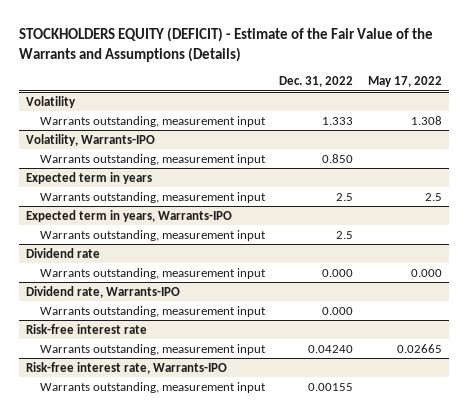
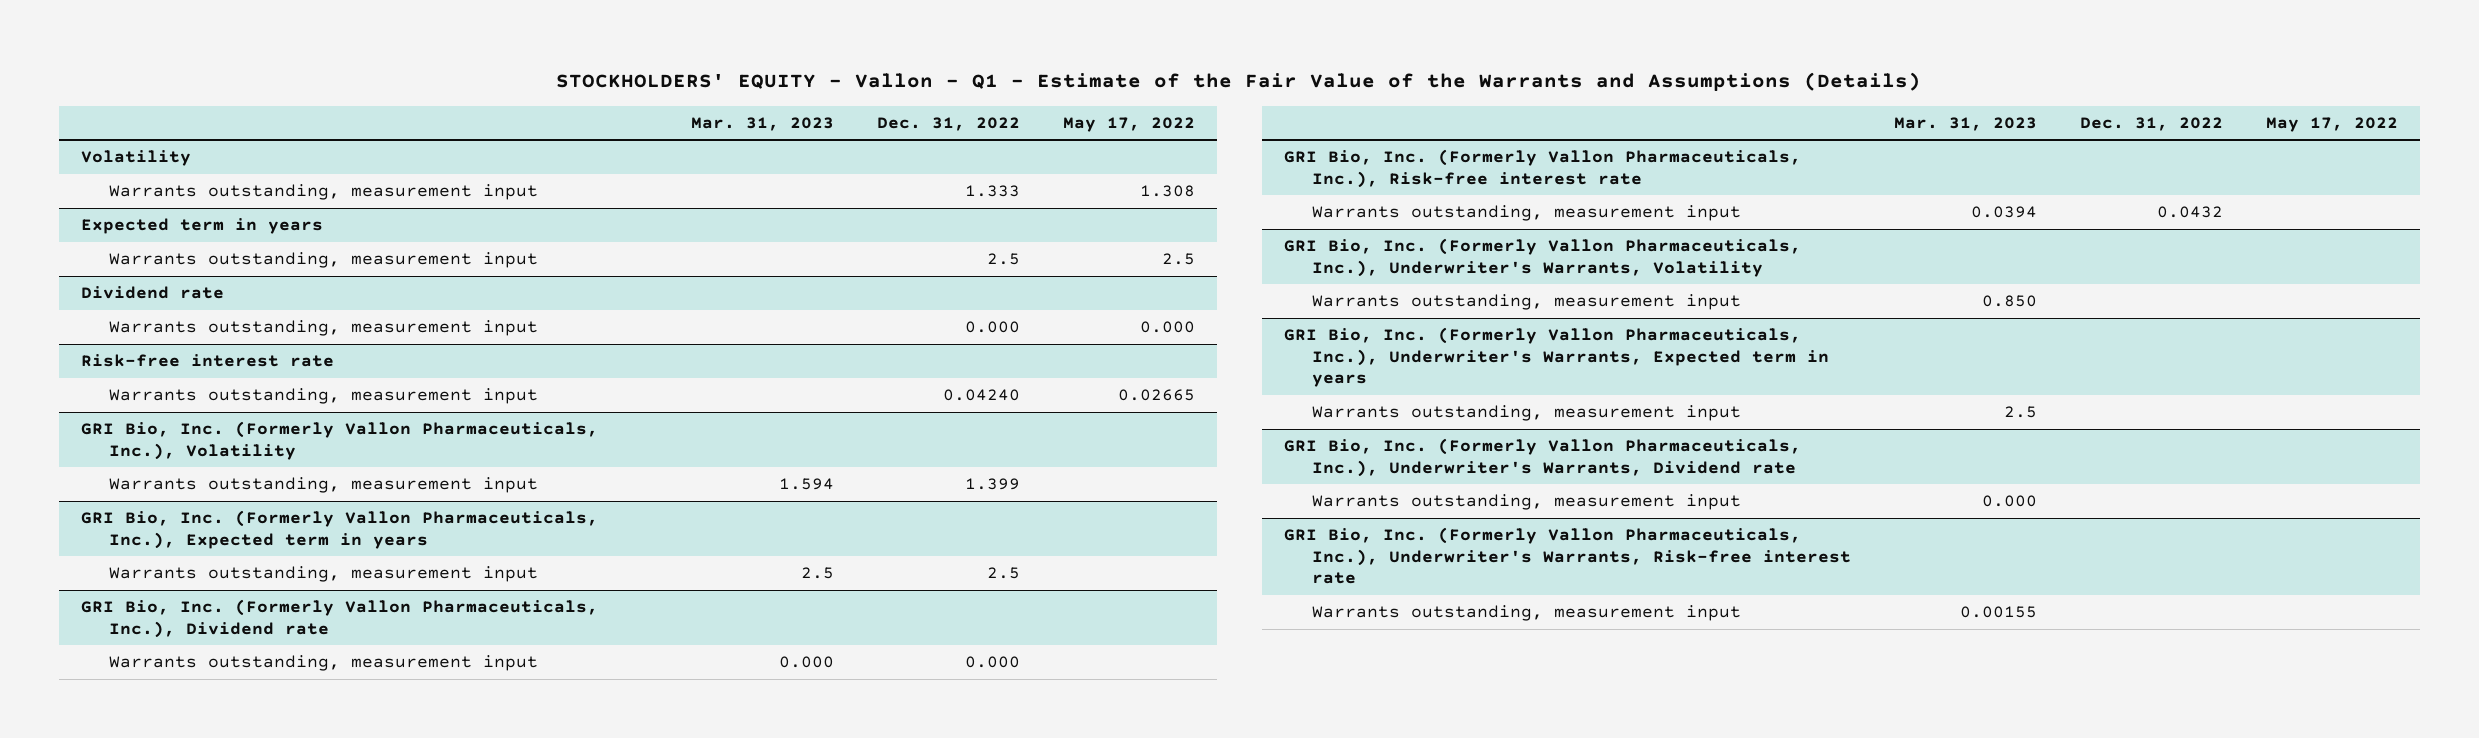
[19,27,434,63] STOCKHOLDERS EQUITY (DEFICIT) - Estimate of the Fair Value of the Warrants and Assumptions (Details) -> [556,72,1922,92] STOCKHOLDERS' EQUITY - Vallon - Q1 - Estimate of the Fair Value of the Warrants and Assumptions (Details)
none -> [691,116,835,131] Mar. 31, 2023
[26,133,156,146] Volatility, Warrants-IPO -> none
[40,153,267,165] Warrants outstanding, measurement input -> none
[26,209,233,222] Expected term in years, Warrants-IPO -> none
[40,229,267,241] Warrants outstanding, measurement input -> none
[26,285,181,298] Dividend rate, Warrants-IPO -> none
[40,305,267,317] Warrants outstanding, measurement input -> none
[26,361,228,374] Risk-free interest rate, Warrants-IPO -> none
none -> [80,421,598,460] GRI Bio, Inc. (Formerly Vallon Pharmaceuticals, Inc.), Volatility
[308,382,354,391] 0.00155 -> [965,478,1021,491] 1.399
none -> [80,510,598,549] GRI Bio, Inc. (Formerly Vallon Pharmaceuticals, Inc.), Expected term in years
none -> [109,566,539,583] Warrants outstanding, measurement input
none -> [80,599,598,638] GRI Bio, Inc. (Formerly Vallon Pharmaceuticals, Inc.), Dividend rate
none -> [109,655,539,672] Warrants outstanding, measurement input
none -> [1283,149,1801,188] GRI Bio, Inc. (Formerly Vallon Pharmaceuticals, Inc.), Risk-free interest rate
none -> [1312,205,1742,222] Warrants outstanding, measurement input
none -> [1283,238,1801,277] GRI Bio, Inc. (Formerly Vallon Pharmaceuticals, Inc.), Underwriter's Warrants, Volatility
none -> [1312,294,1742,311] Warrants outstanding, measurement input
none -> [1283,327,1830,388] GRI Bio, Inc. (Formerly Vallon Pharmaceuticals, Inc.), Underwriter's Warrants, Expected term in years
none -> [1312,405,1742,422] Warrants outstanding, measurement input
none -> [1283,438,1801,477] GRI Bio, Inc. (Formerly Vallon Pharmaceuticals, Inc.), Underwriter's Warrants, Dividend rate
none -> [1312,494,1742,511] Warrants outstanding, measurement input
none -> [1283,527,1852,585] GRI Bio, Inc. (Formerly Vallon Pharmaceuticals, Inc.), Underwriter's Warrants, Risk-free interest rate
none -> [1312,605,1742,622] Warrants outstanding, measurement input

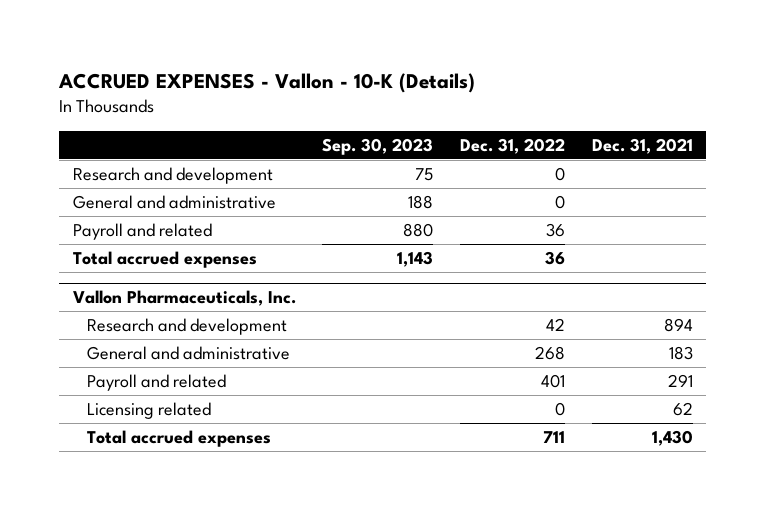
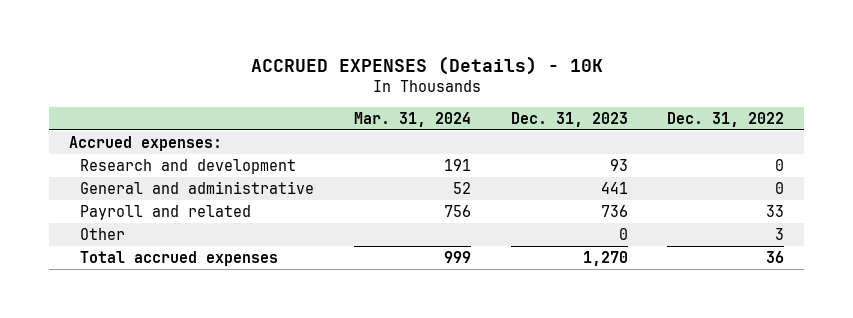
[58,72,476,93] ACCRUED EXPENSES - Vallon - 10-K (Details) -> [250,55,603,75] ACCRUED EXPENSES (Details) - 10K
[322,137,434,155] Sep. 30, 2023 -> none
[591,137,693,154] Dec. 31, 2021 -> none
none -> [353,112,471,128] Mar. 31, 2024
none -> [510,112,628,128] Dec. 31, 2023
none -> [68,135,222,151] Accrued expenses:
[546,223,566,238] 36 -> [766,204,785,217] 33
none -> [79,227,125,240] Other
[72,290,296,307] Vallon Pharmaceuticals, Inc. -> none
[86,318,287,336] Research and development -> none
[86,346,290,361] General and administrative -> none
[86,374,226,392] Payroll and related -> none
[86,402,211,420] Licensing related -> none
[86,430,271,448] Total accrued expenses -> none

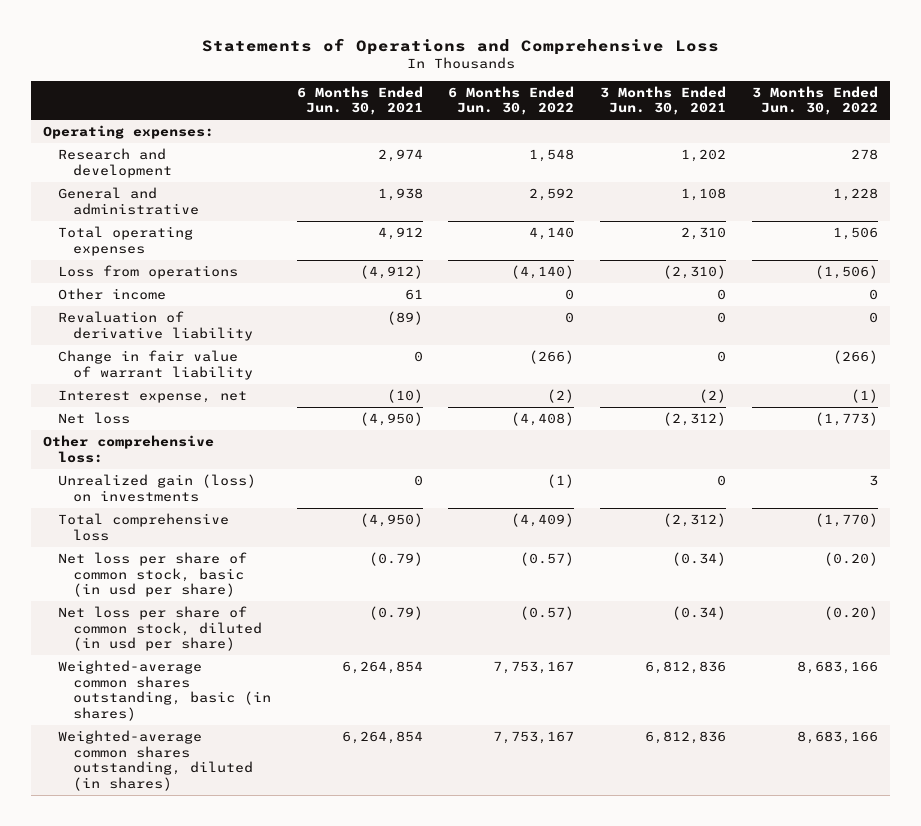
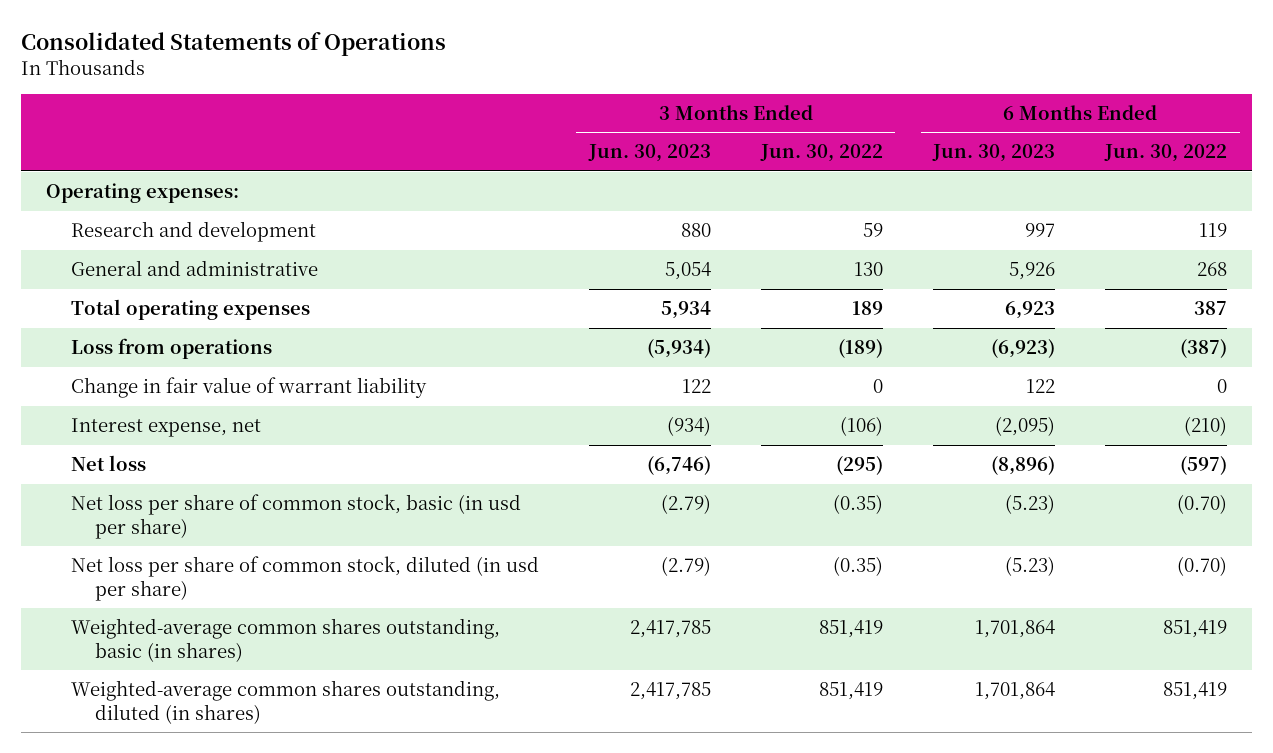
[201,37,719,55] Statements of Operations and Comprehensive Loss -> [20,31,446,56] Consolidated Statements of Operations
[296,85,423,116] 6 Months Ended Jun. 30, 2021 -> none
[599,85,726,116] 3 Months Ended Jun. 30, 2021 -> none
none -> [587,144,711,163] Jun. 30, 2023
none -> [932,144,1056,163] Jun. 30, 2023
[58,288,167,301] Other income -> none
[58,311,254,341] Revaluation of derivative liability -> none
[43,435,215,463] Other comprehensive loss: -> none
[58,474,257,502] Unrealized gain (loss) on investments -> none
[58,513,230,541] Total comprehensive loss -> none
[529,149,575,163] 1,548 -> [1199,223,1228,238] 119
[850,149,878,161] 278 -> [862,223,883,238] 59
[529,188,575,202] 2,592 -> [1197,262,1228,277] 268
[832,188,878,202] 1,228 -> [853,262,883,277] 130
[529,227,575,241] 4,140 -> [1194,301,1228,316] 387
[832,227,878,241] 1,506 -> [851,301,883,316] 189
[511,265,575,280] (4,140) -> [1180,339,1228,359] (387)
[814,265,878,280] (1,506) -> [837,339,883,359] (189)
[529,350,575,365] (266) -> [1217,379,1228,394] 0
[832,350,878,365] (266) -> [872,379,883,394] 0
[547,389,575,404] (2) -> [1184,416,1228,437] (210)
[850,389,878,404] (1) -> [839,416,883,437] (106)
[511,412,575,427] (4,408) -> [1180,456,1228,476] (597)
[814,412,878,427] (1,773) -> [835,456,883,476] (295)
[520,552,575,567] (0.57) -> [1177,494,1228,515] (0.70)
[823,552,878,567] (0.20) -> [832,494,883,515] (0.35)
[520,606,575,621] (0.57) -> [1177,556,1228,577] (0.70)
[823,606,878,621] (0.20) -> [832,556,883,577] (0.35)
[493,661,575,675] 7,753,167 -> [1163,620,1228,639] 851,419
[796,661,878,675] 8,683,166 -> [818,620,883,639] 851,419
[493,731,575,745] 7,753,167 -> [1163,682,1228,701] 851,419
[796,731,878,745] 8,683,166 -> [818,682,883,701] 851,419

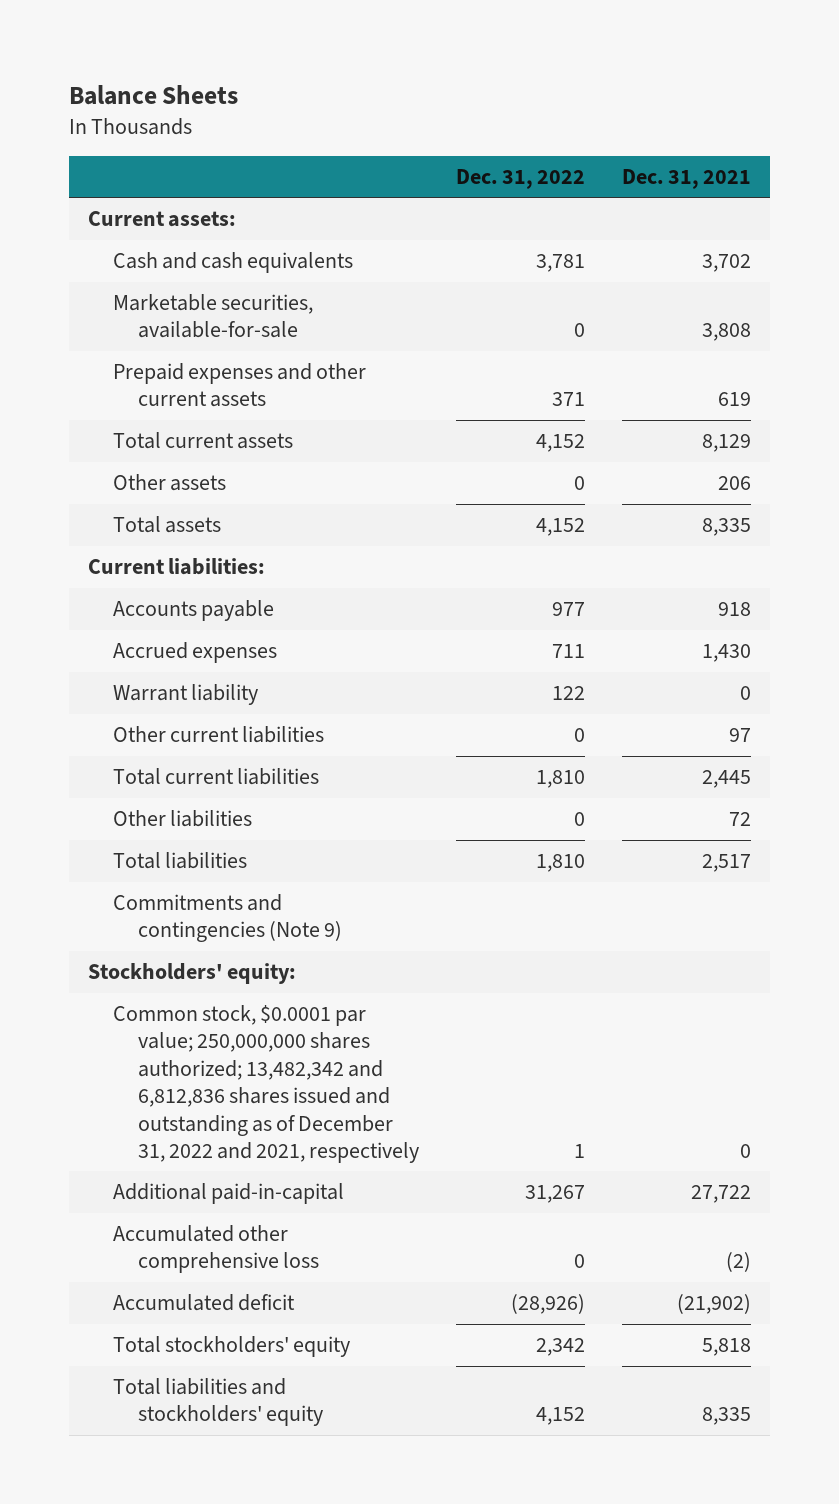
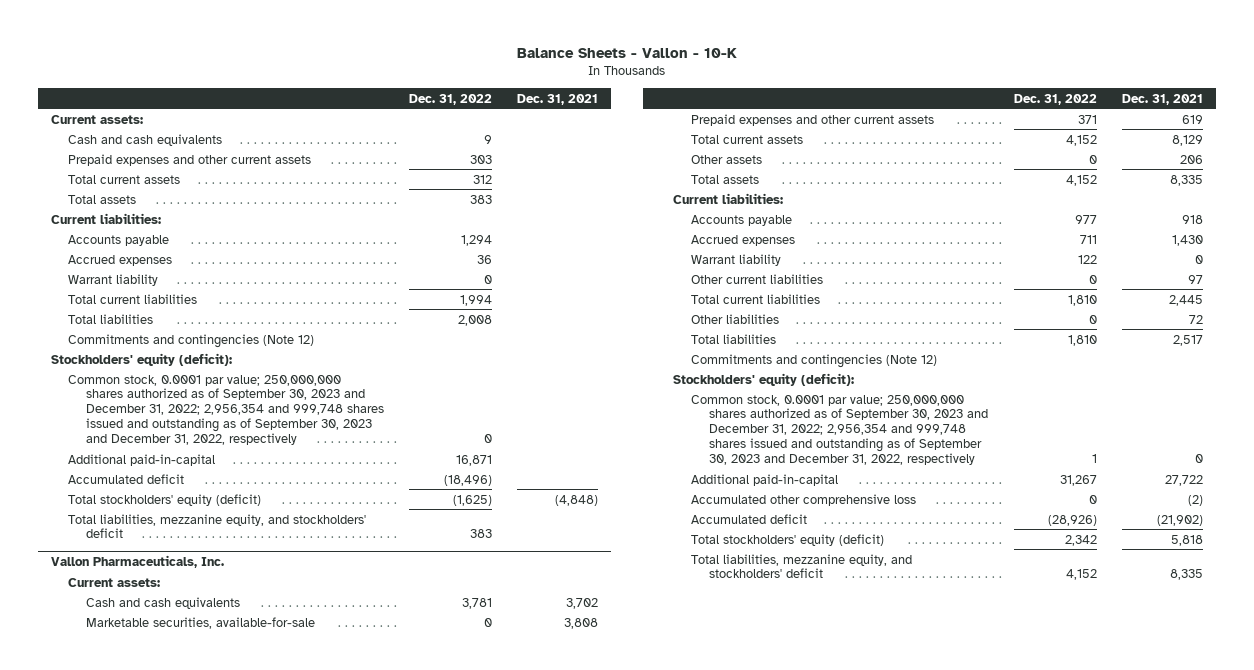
[69,84,239,105] Balance Sheets -> [516,47,737,58] Balance Sheets - Vallon - 10-K
none -> [68,133,223,146] Cash and cash equivalents
none -> [68,153,312,166] Prepaid expenses and other current assets
none -> [68,174,181,184] Total current assets
none -> [68,194,137,204] Total assets
none -> [50,212,161,224] Current liabilities:
none -> [68,234,170,246] Accounts payable
none -> [68,254,173,266] Accrued expenses
none -> [68,273,159,286] Warrant liability
none -> [68,293,198,304] Total current liabilities
none -> [68,313,154,324] Total liabilities
none -> [68,333,315,348] Commitments and contingencies (Note 12)
none -> [50,352,232,366] Stockholders' equity (deficit):
none -> [68,374,385,446] Common stock, 0.0001 par value; 250,000,000 shares authorized as of September 30, 2023 and December 31, 2022; 2,956,354 and 999,748 shares issued and outstanding as of September 30, 2023 and December 31, 2022, respectively
none -> [68,453,216,466] Additional paid-in-capital
none -> [68,473,185,484] Accumulated deficit
none -> [68,493,262,506] Total stockholders' equity (deficit)
none -> [68,513,367,539] Total liabilities, mezzanine equity, and stockholders' deficit
none -> [50,555,224,569] Vallon Pharmaceuticals, Inc.
none -> [68,577,161,587] Current assets:
[113,894,343,943] Commitments and contingencies (Note 9) -> [691,353,938,368] Commitments and contingencies (Note 12)
[87,963,296,985] Stockholders' equity: -> [673,372,855,386] Stockholders' equity (deficit):
[113,1005,420,1163] Common stock, $0.0001 par value; 250,000,000 shares authorized; 13,482,342 and 6,812,836 shares issued and outstanding as of December 31, 2022 and 2021, respectively -> [691,394,989,466] Common stock, 0.0001 par value; 250,000,000 shares authorized as of September 30, 2023 and December 31, 2022; 2,956,354 and 999,748 shares issued and outstanding as of September 30, 2023 and December 31, 2022, respectively
[113,1336,351,1358] Total stockholders' equity -> [691,533,885,546] Total stockholders' equity (deficit)
[113,1378,324,1427] Total liabilities and stockholders' equity -> [691,553,913,579] Total liabilities, mezzanine equity, and stockholders' deficit

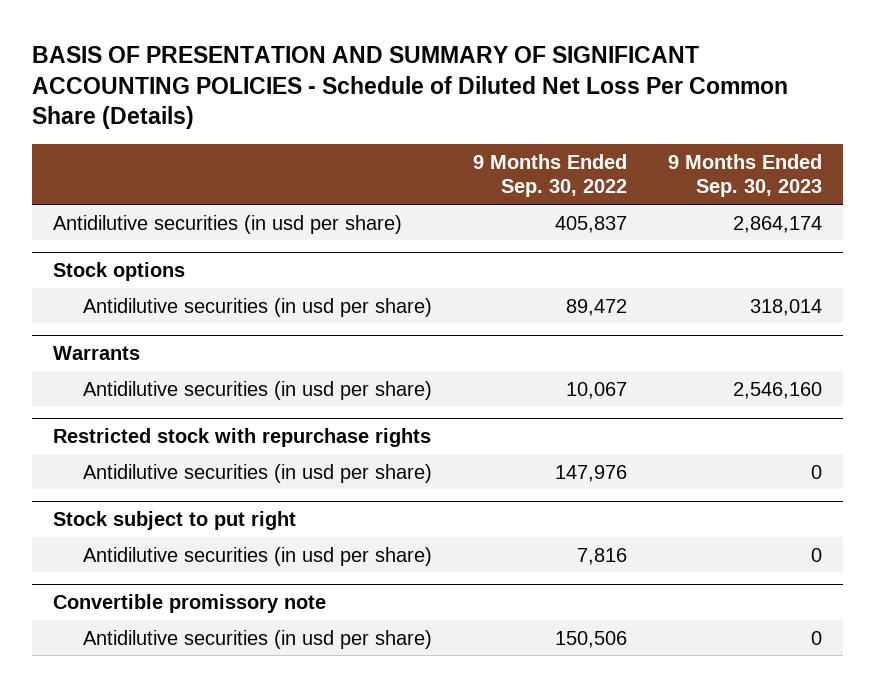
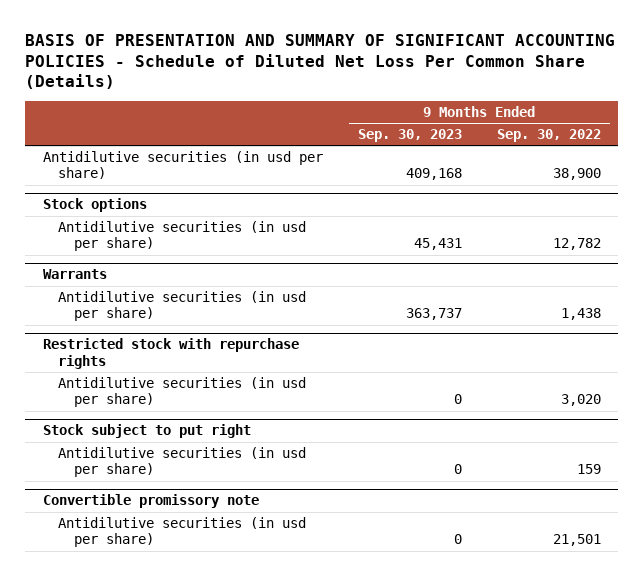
[555,215,628,233] 405,837 -> [552,168,601,181] 38,900
[733,215,823,233] 2,864,174 -> [405,168,462,181] 409,168
[566,298,628,316] 89,472 -> [552,238,601,251] 12,782
[750,298,823,316] 318,014 -> [413,238,462,251] 45,431
[566,381,628,399] 10,067 -> [560,308,601,321] 1,438
[733,381,823,399] 2,546,160 -> [405,308,462,321] 363,737
[555,464,628,482] 147,976 -> [560,394,601,407] 3,020
[577,547,628,565] 7,816 -> [576,464,601,475] 159
[555,630,628,648] 150,506 -> [552,534,601,547] 21,501

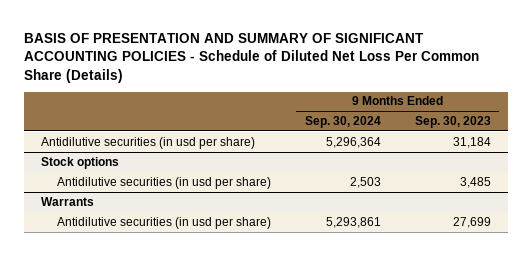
[496,129,601,143] Sep. 30, 2022 -> none
none -> [304,116,381,129] Sep. 30, 2024
[405,168,462,181] 409,168 -> [452,136,491,148] 31,184
[413,238,462,251] 45,431 -> [459,176,491,188] 3,485
[42,338,299,369] Restricted stock with repurchase rights -> none
[58,377,307,408] Antidilutive securities (in usd per share) -> none
[42,424,251,439] Stock subject to put right -> none
[58,447,307,478] Antidilutive securities (in usd per share) -> none
[42,494,259,509] Convertible promissory note -> none
[58,517,307,548] Antidilutive securities (in usd per share) -> none
[405,308,462,321] 363,737 -> [452,216,491,228] 27,699

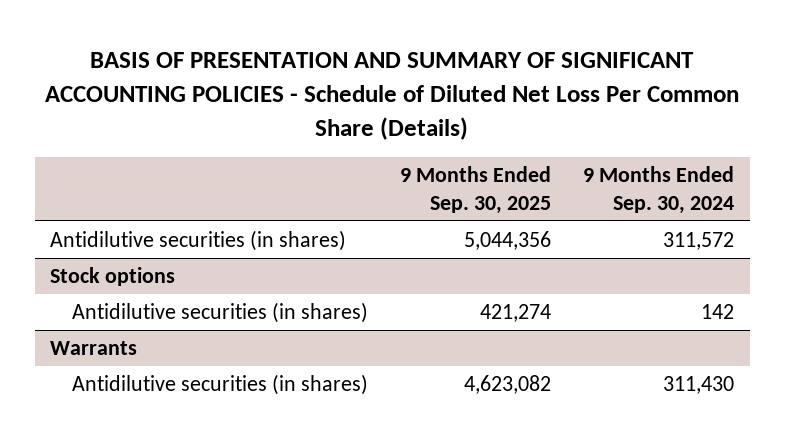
[414,116,491,129] Sep. 30, 2023 -> none
none -> [400,166,552,214] 9 Months Ended Sep. 30, 2025
[41,136,256,149] Antidilutive securities (in usd per share) -> [50,230,347,252] Antidilutive securities (in shares)
[325,136,381,148] 5,296,364 -> [663,232,735,251] 311,572
[56,176,271,189] Antidilutive securities (in usd per share) -> [72,302,369,324] Antidilutive securities (in shares)
[349,176,381,188] 2,503 -> [701,304,735,320] 142
[56,216,271,229] Antidilutive securities (in usd per share) -> [72,374,369,396] Antidilutive securities (in shares)
[325,216,381,228] 5,293,861 -> [663,376,735,395] 311,430

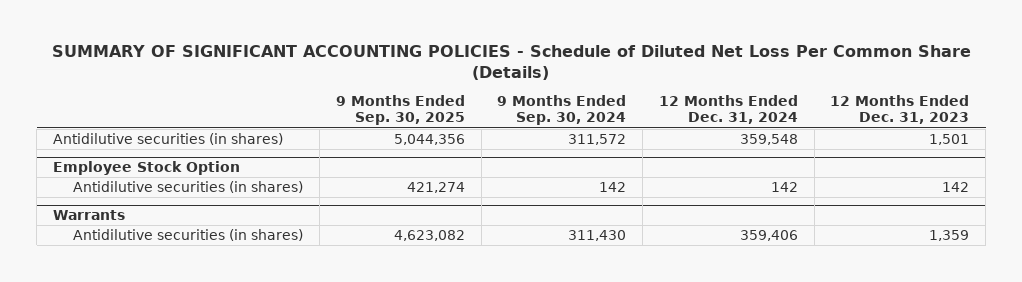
[45,52,740,140] BASIS OF PRESENTATION AND SUMMARY OF SIGNIFICANT ACCOUNTING POLICIES - Schedule of Diluted Net Loss Per Common Share (Details) -> [52,45,972,80] SUMMARY OF SIGNIFICANT ACCOUNTING POLICIES - Schedule of Diluted Net Loss Per Common Share (Details)
none -> [658,95,798,125] 12 Months Ended Dec. 31, 2024
none -> [830,95,970,125] 12 Months Ended Dec. 31, 2023
[50,267,176,287] Stock options -> [52,161,240,176] Employee Stock Option

